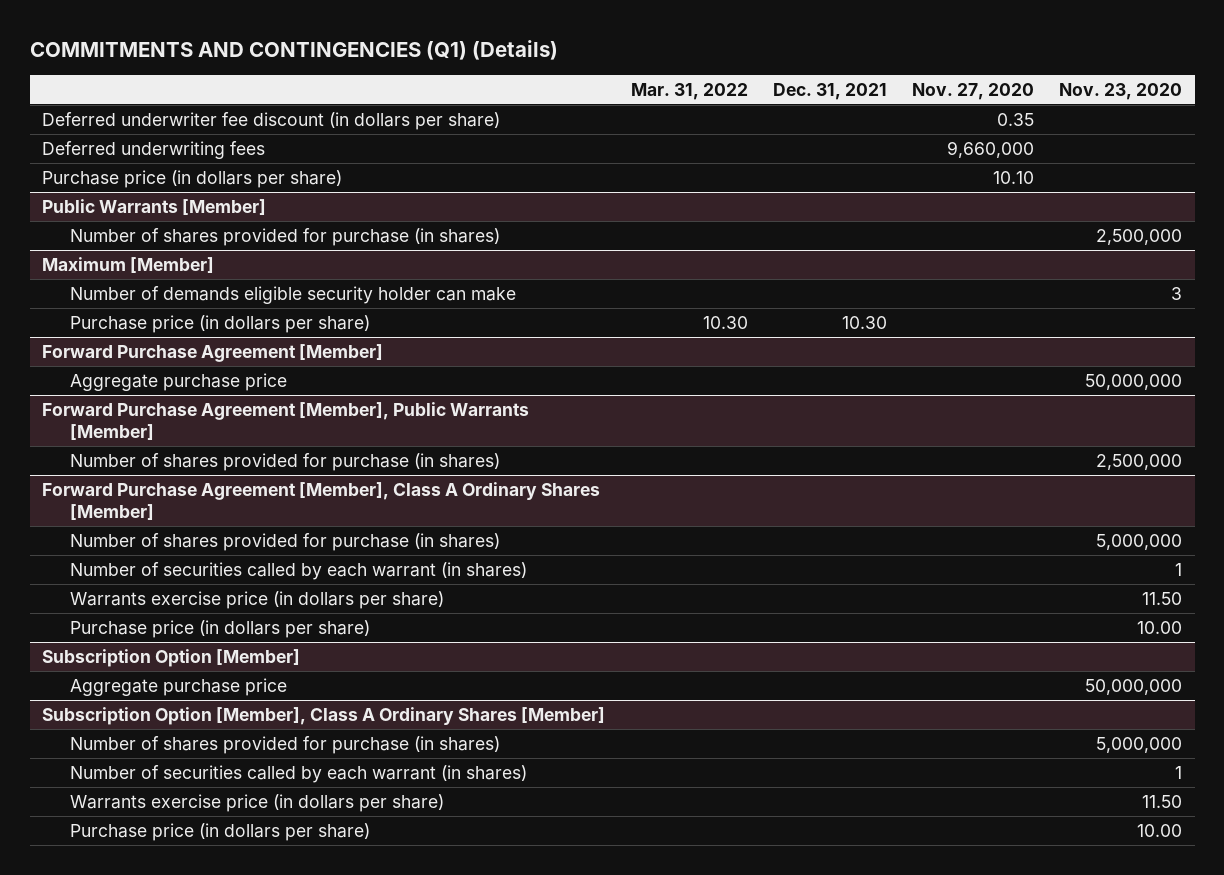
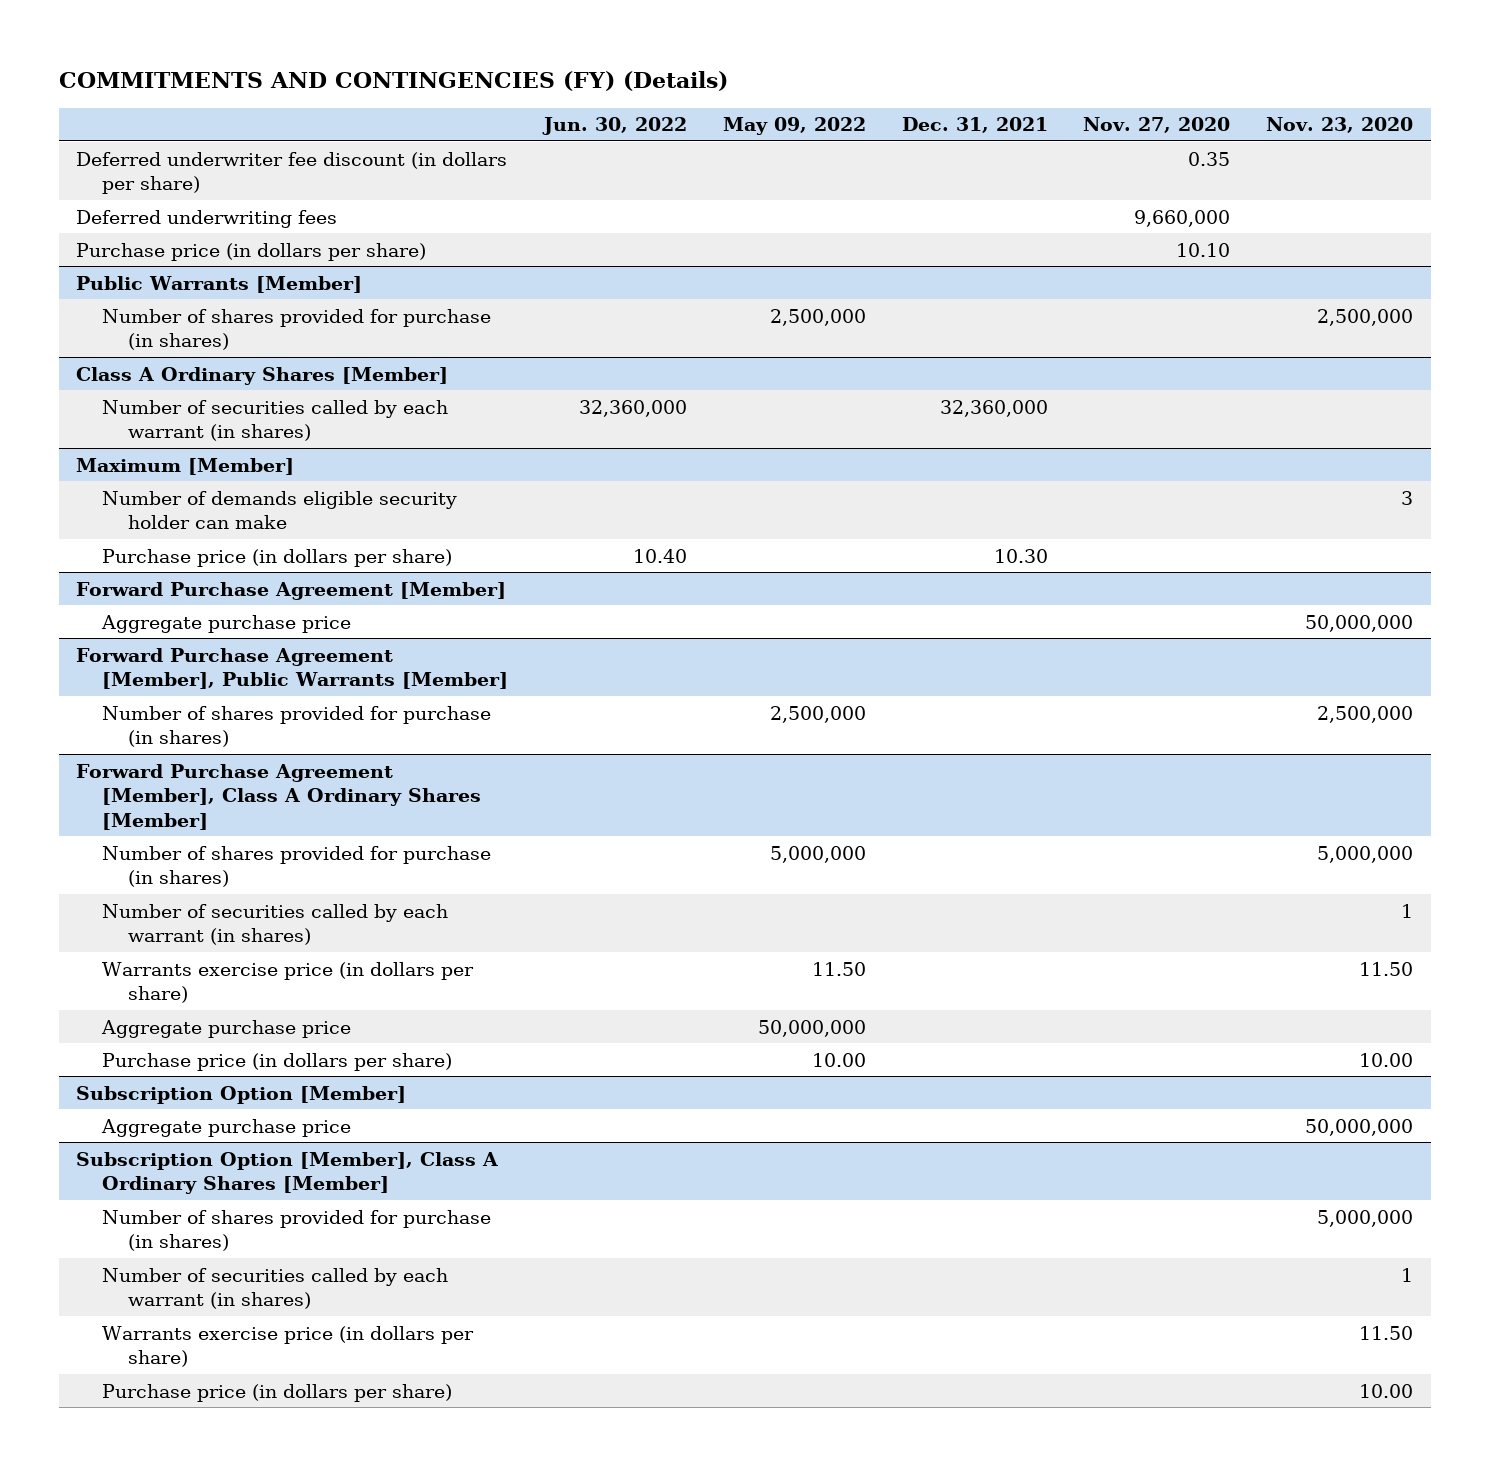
[29,40,558,61] COMMITMENTS AND CONTINGENCIES (Q1) (Details) -> [58,71,728,92] COMMITMENTS AND CONTINGENCIES (FY) (Details)
[630,82,748,100] Mar. 31, 2022 -> none
none -> [542,117,688,136] Jun. 30, 2022
none -> [722,117,866,136] May 09, 2022
none -> [76,366,449,385] Class A Ordinary Shares [Member]
none -> [102,399,449,442] Number of securities called by each warrant (in shares)
none -> [101,1019,352,1038] Aggregate purchase price

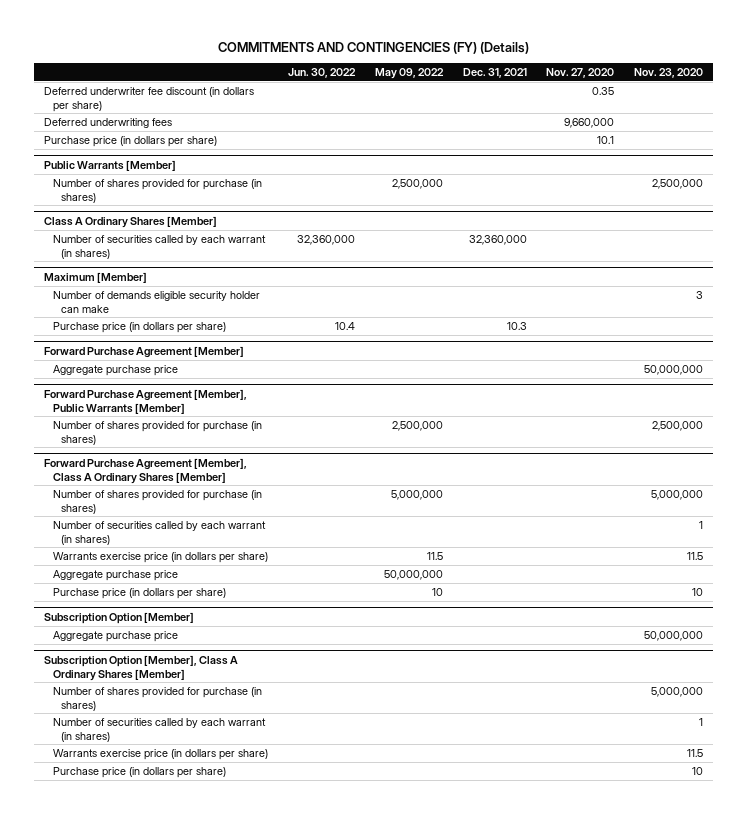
[1176,242,1231,257] 10.10 -> [597,135,615,144] 10.1
[633,548,688,563] 10.40 -> [334,321,355,330] 10.4
[993,548,1048,563] 10.30 -> [506,321,527,330] 10.3
[811,961,866,976] 11.50 -> [426,551,443,560] 11.5
[1358,961,1413,976] 11.50 -> [687,551,704,560] 11.5
[811,1052,866,1067] 10.00 -> [431,587,443,596] 10
[1358,1052,1413,1067] 10.00 -> [692,587,704,596] 10
[1358,1325,1413,1340] 11.50 -> [687,748,704,757] 11.5
[1358,1383,1413,1398] 10.00 -> [692,766,704,775] 10

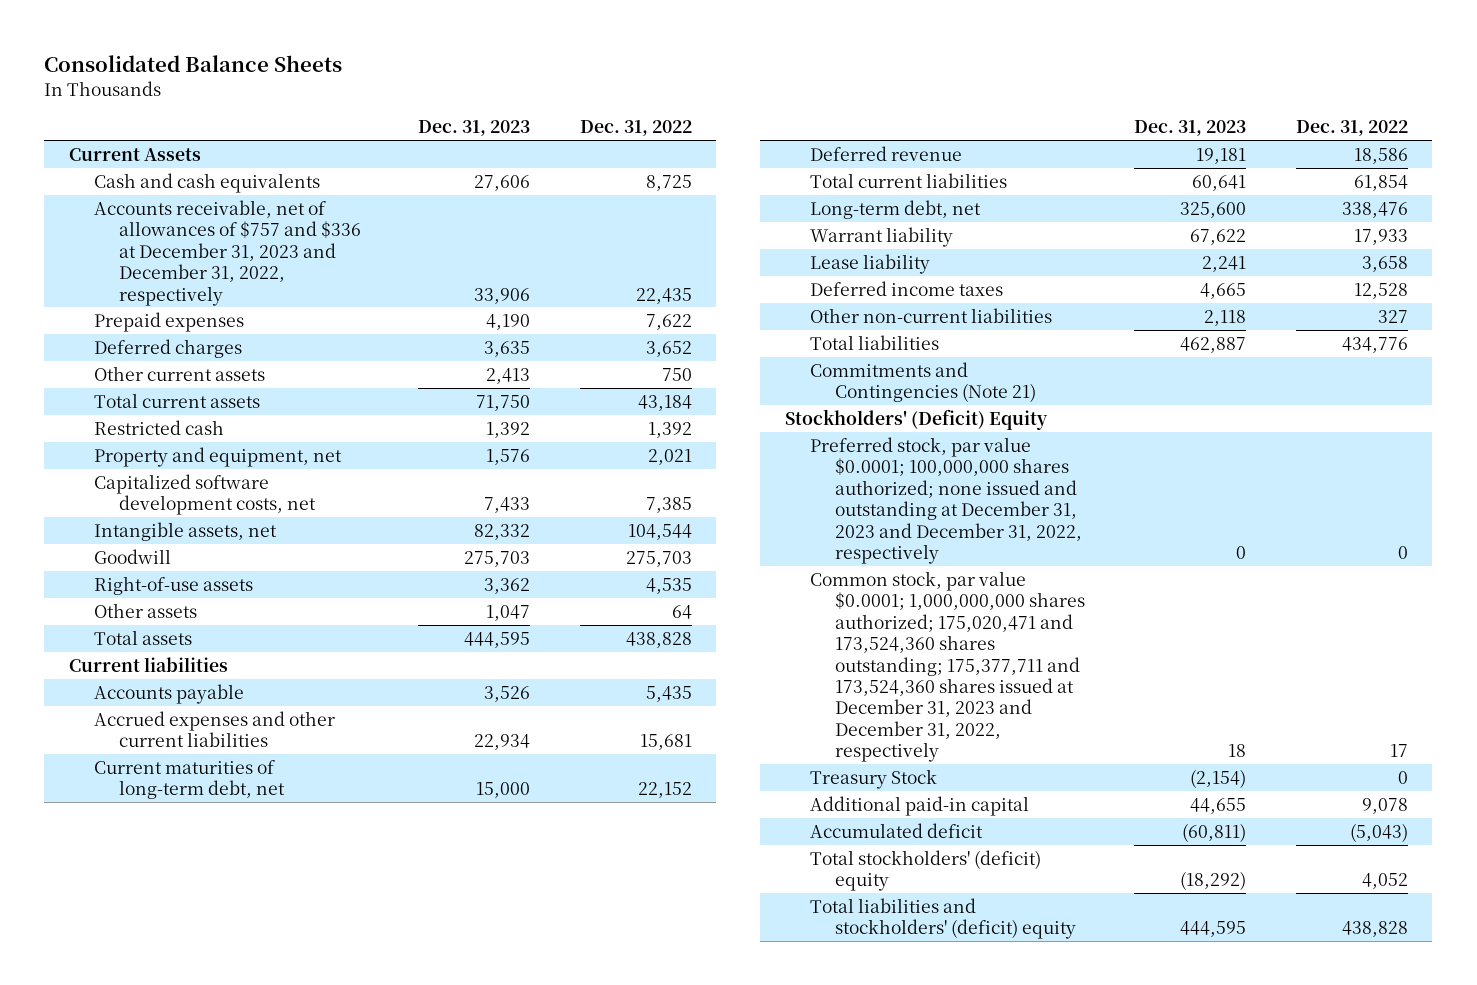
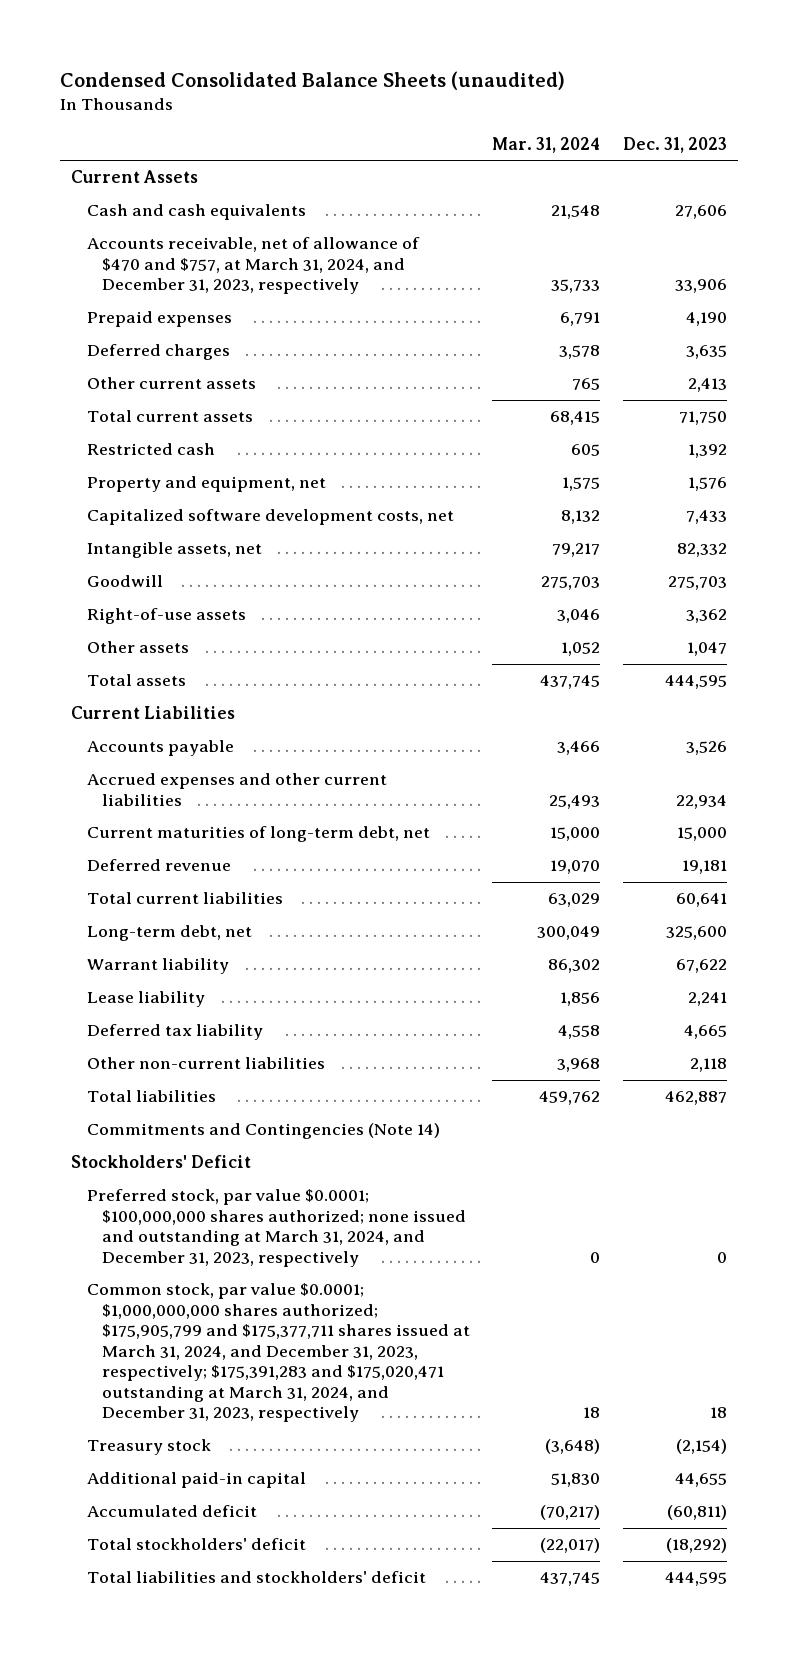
[44,54,343,72] Consolidated Balance Sheets -> [59,70,565,90] Condensed Consolidated Balance Sheets (unaudited)
[579,120,692,137] Dec. 31, 2022 -> none
none -> [492,137,601,154] Mar. 31, 2024
[94,199,362,306] Accounts receivable, net of allowances of $757 and $336 at December 31, 2023 and December 31, 2022, respectively -> [86,237,420,295] Accounts receivable, net of allowance of $470 and $757, at March 31, 2024, and December 31, 2023, respectively
[69,656,229,672] Current liabilities -> [71,706,236,720] Current Liabilities
[810,280,1004,296] Deferred income taxes -> [86,1024,263,1041] Deferred tax liability
[810,361,1037,403] Commitments and Contingencies (Note 21) -> [86,1123,440,1140] Commitments and Contingencies (Note 14)
[785,408,1049,430] Stockholders' (Deficit) Equity -> [71,1155,252,1169] Stockholders' Deficit
[810,436,1083,564] Preferred stock, par value $0.0001; 100,000,000 shares authorized; none issued and outstanding at December 31, 2023 and December 31, 2022, respectively -> [86,1189,467,1267] Preferred stock, par value $0.0001; $100,000,000 shares authorized; none issued and outstanding at March 31, 2024, and December 31, 2023, respectively
[810,570,1086,763] Common stock, par value $0.0001; 1,000,000,000 shares authorized; 175,020,471 and 173,524,360 shares outstanding; 175,377,711 and 173,524,360 shares issued at December 31, 2023 and December 31, 2022, respectively -> [86,1283,471,1423] Common stock, par value $0.0001; $1,000,000,000 shares authorized; $175,905,799 and $175,377,711 shares issued at March 31, 2024, and December 31, 2023, respectively; $175,391,283 and $175,020,471 outstanding at March 31, 2024, and December 31, 2023, respectively
[810,768,938,789] Treasury Stock -> [86,1439,211,1456] Treasury stock
[810,849,1042,892] Total stockholders' (deficit) equity -> [86,1538,306,1551] Total stockholders' deficit
[810,897,1077,940] Total liabilities and stockholders' (deficit) equity -> [86,1571,426,1584] Total liabilities and stockholders' deficit

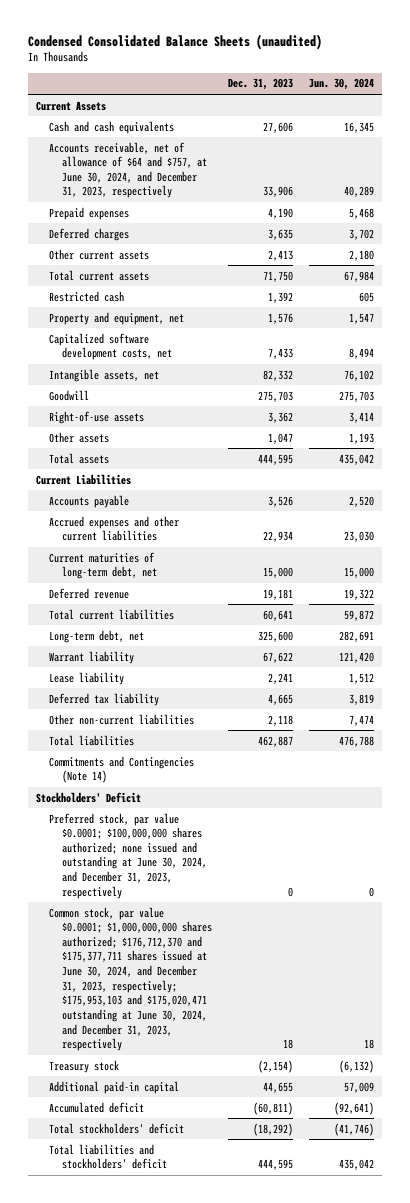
[492,137,601,154] Mar. 31, 2024 -> none
none -> [309,78,375,91] Jun. 30, 2024
[86,237,420,295] Accounts receivable, net of allowance of $470 and $757, at March 31, 2024, and December 31, 2023, respectively -> [48,141,208,199] Accounts receivable, net of allowance of $64 and $757, at June 30, 2024, and December 31, 2023, respectively
[86,1189,467,1267] Preferred stock, par value $0.0001; $100,000,000 shares authorized; none issued and outstanding at March 31, 2024, and December 31, 2023, respectively -> [48,812,208,899] Preferred stock, par value $0.0001; $100,000,000 shares authorized; none issued and outstanding at June 30, 2024, and December 31, 2023, respectively
[86,1283,471,1423] Common stock, par value $0.0001; $1,000,000,000 shares authorized; $175,905,799 and $175,377,711 shares issued at March 31, 2024, and December 31, 2023, respectively; $175,391,283 and $175,020,471 outstanding at March 31, 2024, and December 31, 2023, respectively -> [48,906,213,1052] Common stock, par value $0.0001; $1,000,000,000 shares authorized; $176,712,370 and $175,377,711 shares issued at June 30, 2024, and December 31, 2023, respectively; $175,953,103 and $175,020,471 outstanding at June 30, 2024, and December 31, 2023, respectively

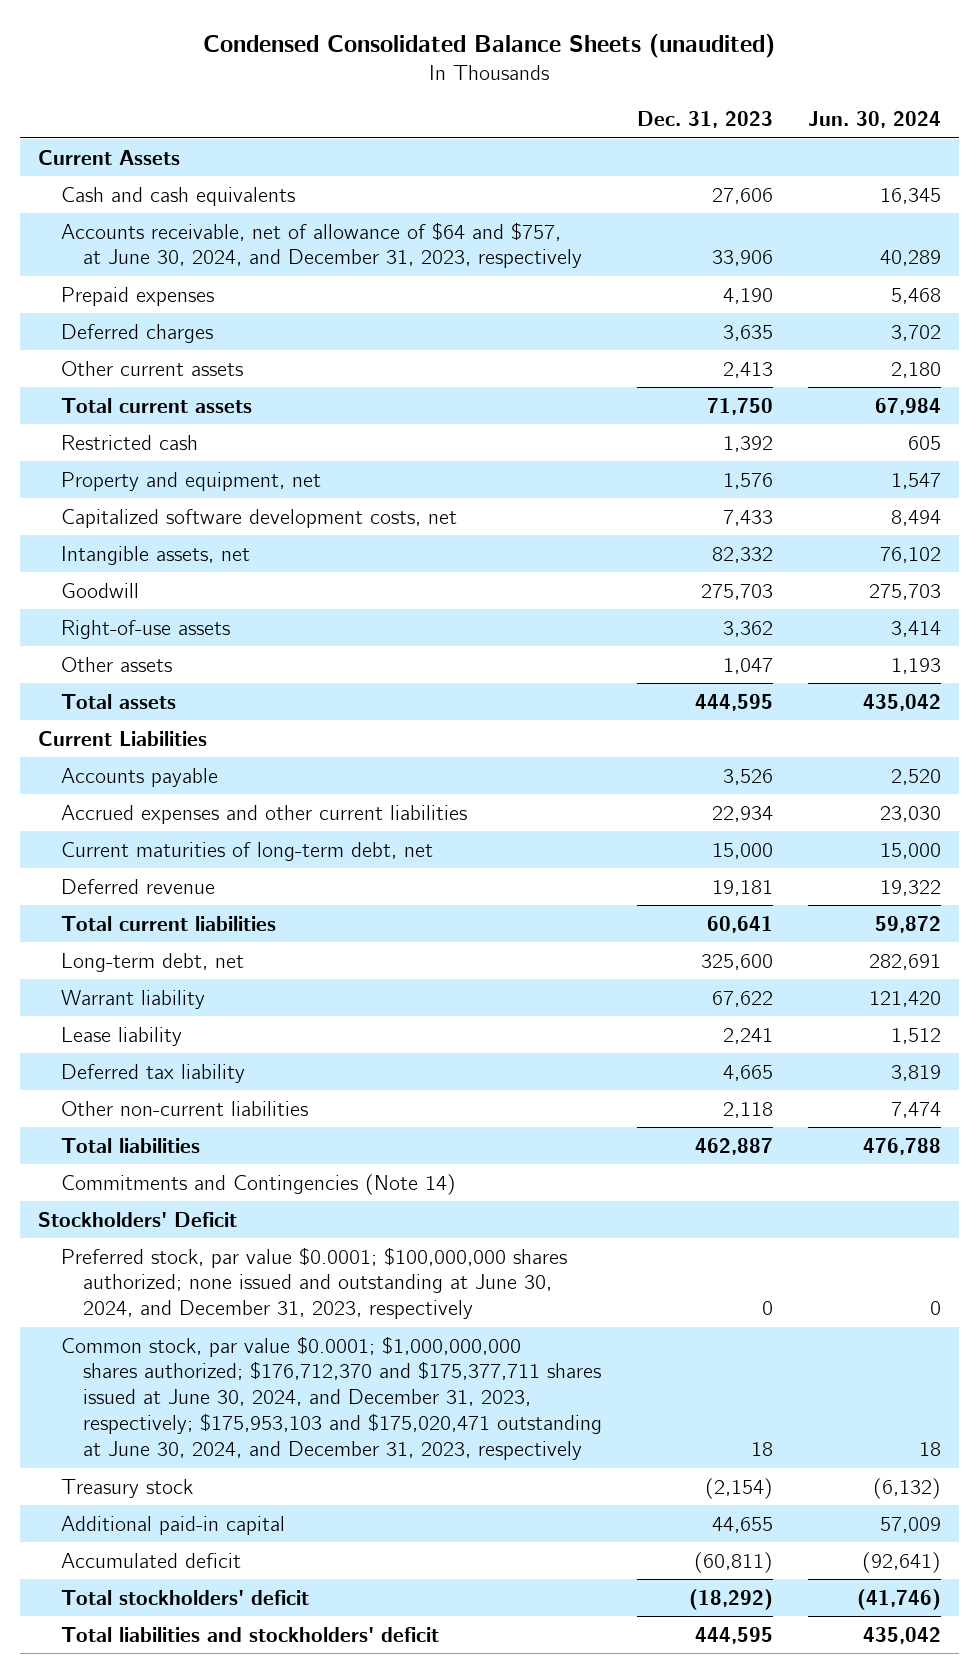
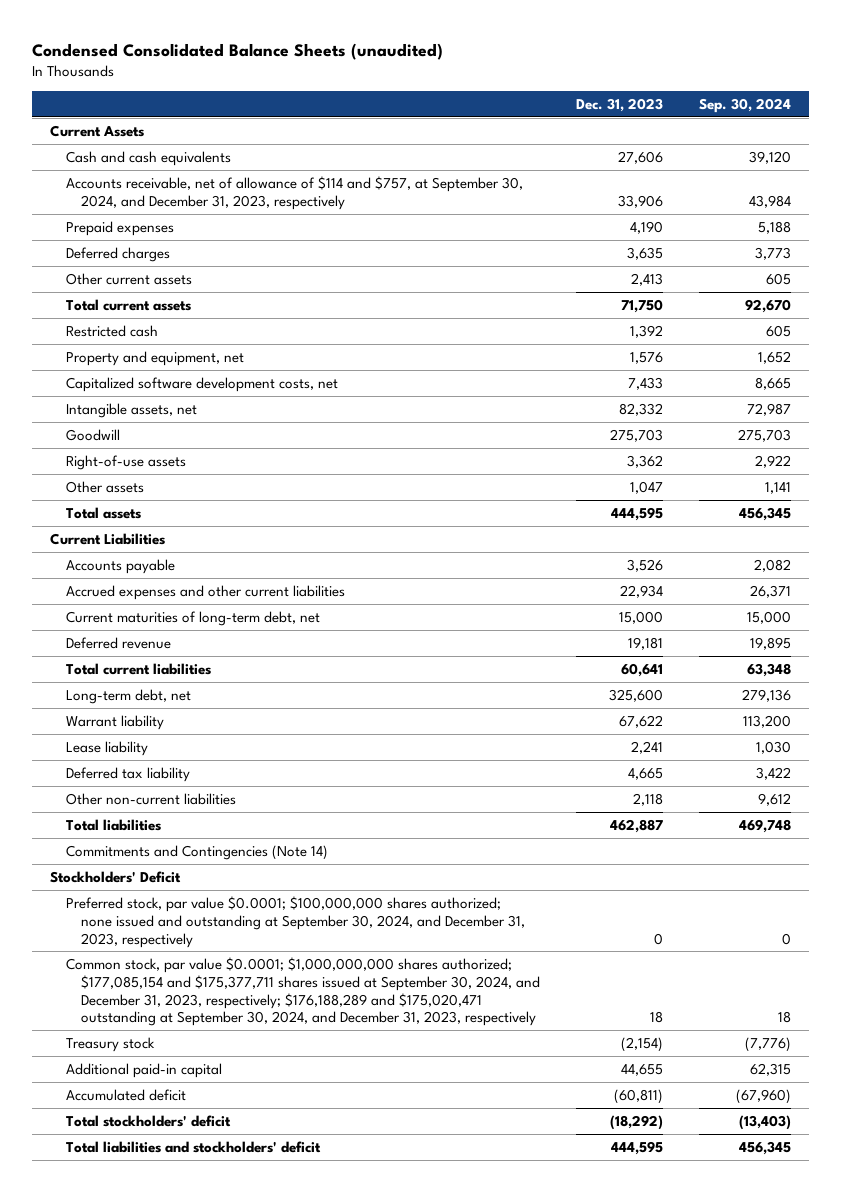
[808,111,942,129] Jun. 30, 2024 -> none
none -> [698,97,791,113] Sep. 30, 2024
[60,221,583,269] Accounts receivable, net of allowance of $64 and $757, at June 30, 2024, and December 31, 2023, respectively -> [65,175,523,210] Accounts receivable, net of allowance of $114 and $757, at September 30, 2024, and December 31, 2023, respectively
[60,1246,567,1320] Preferred stock, par value $0.0001; $100,000,000 shares authorized; none issued and outstanding at June 30, 2024, and December 31, 2023, respectively -> [65,895,526,948] Preferred stock, par value $0.0001; $100,000,000 shares authorized; none issued and outstanding at September 30, 2024, and December 31, 2023, respectively
[60,1335,603,1461] Common stock, par value $0.0001; $1,000,000,000 shares authorized; $176,712,370 and $175,377,711 shares issued at June 30, 2024, and December 31, 2023, respectively; $175,953,103 and $175,020,471 outstanding at June 30, 2024, and December 31, 2023, respectively -> [65,956,541,1027] Common stock, par value $0.0001; $1,000,000,000 shares authorized; $177,085,154 and $175,377,711 shares issued at September 30, 2024, and December 31, 2023, respectively; $176,188,289 and $175,020,471 outstanding at September 30, 2024, and December 31, 2023, respectively

